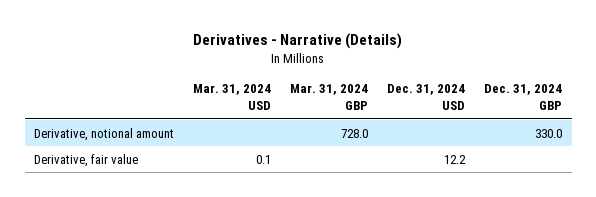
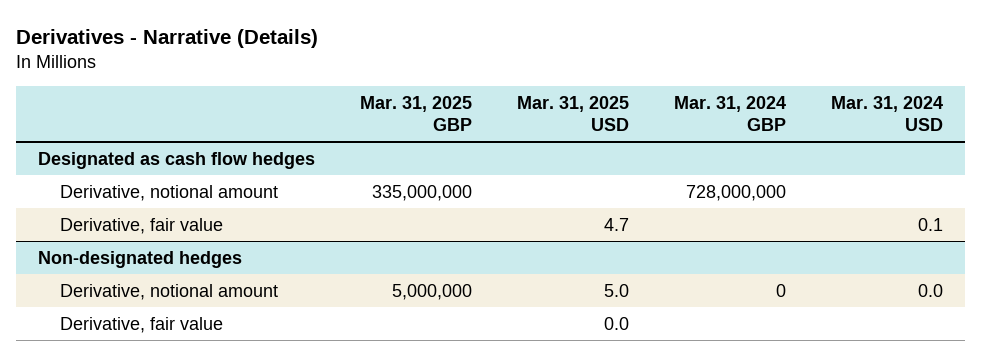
[387,84,466,111] Dec. 31, 2024 USD -> none
[484,84,563,111] Dec. 31, 2024 GBP -> none
none -> [360,95,473,131] Mar. 31, 2025 GBP
none -> [516,95,629,131] Mar. 31, 2025 USD
none -> [38,151,316,169] Designated as cash flow hedges
[341,128,369,138] 728.0 -> [685,184,786,201] 728,000,000
none -> [38,250,243,268] Non-designated hedges
none -> [59,283,278,300] Derivative, notional amount
none -> [59,316,223,333] Derivative, fair value

